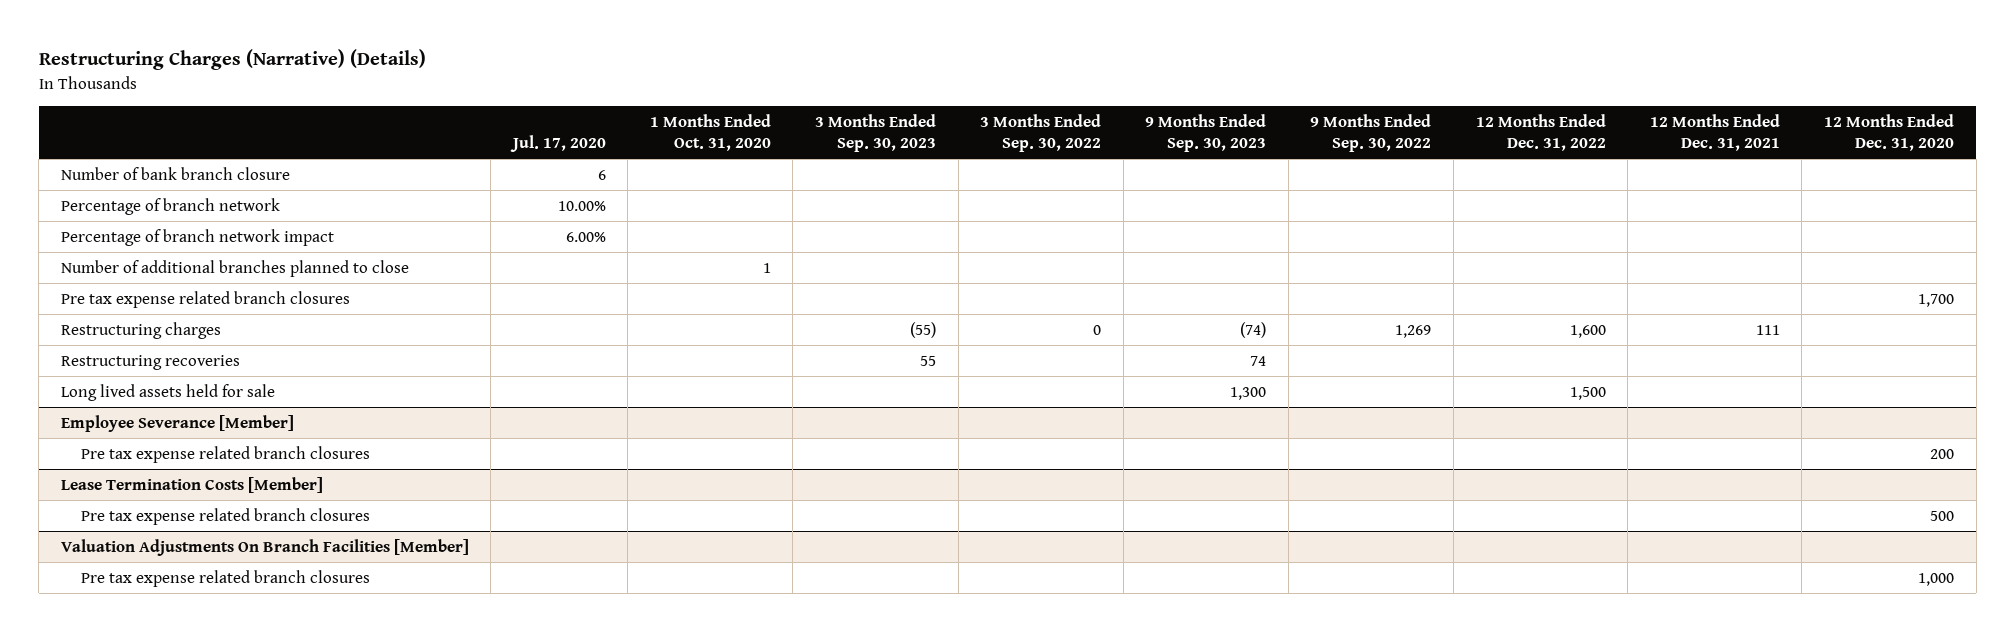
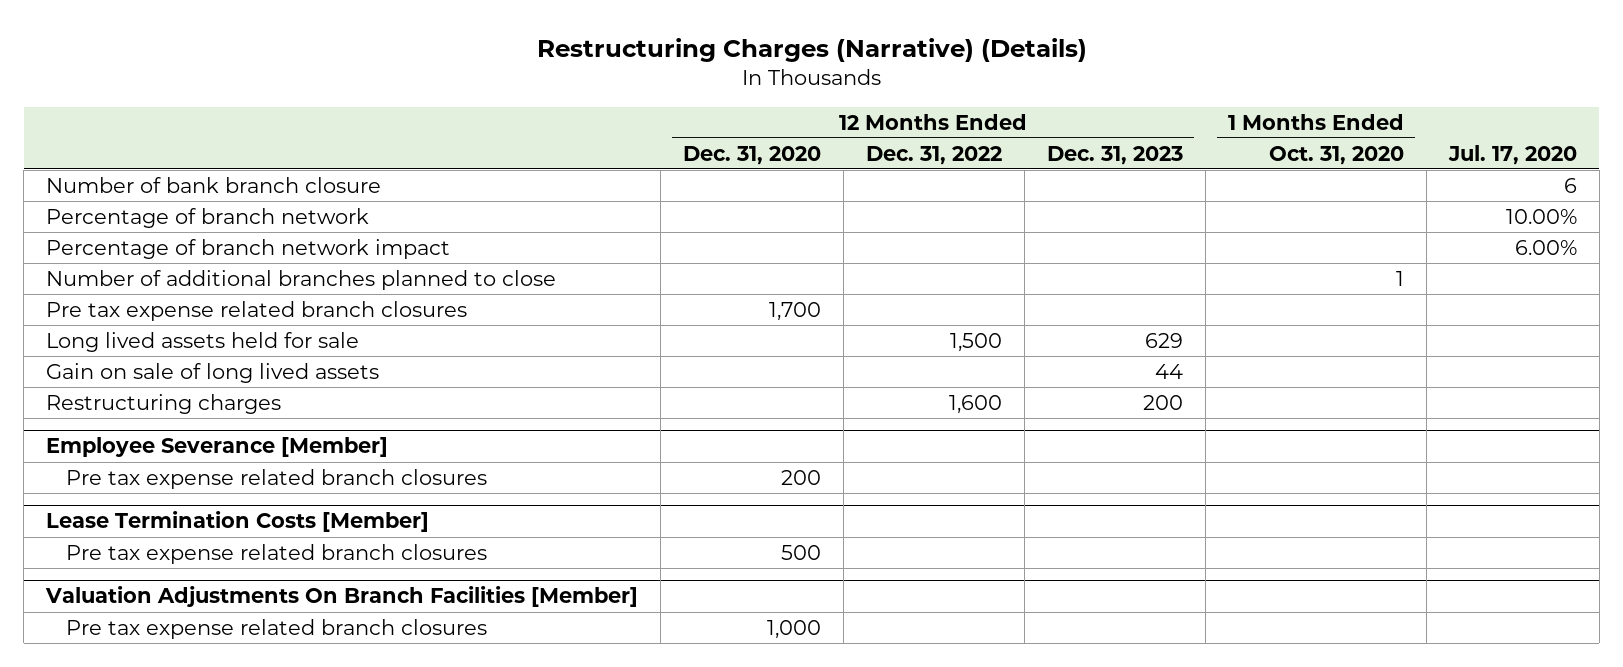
[815,113,937,153] 3 Months Ended Sep. 30, 2023 -> none
[980,113,1102,153] 3 Months Ended Sep. 30, 2022 -> none
[1145,113,1267,153] 9 Months Ended Sep. 30, 2023 -> none
[1310,113,1432,153] 9 Months Ended Sep. 30, 2022 -> none
[1649,113,1780,152] 12 Months Ended Dec. 31, 2021 -> none
none -> [1047,145,1184,165] Dec. 31, 2023
[60,354,240,370] Restructuring recoveries -> none
none -> [46,363,380,384] Gain on sale of long lived assets
[60,321,221,339] Restructuring charges -> [46,394,282,415] Restructuring charges

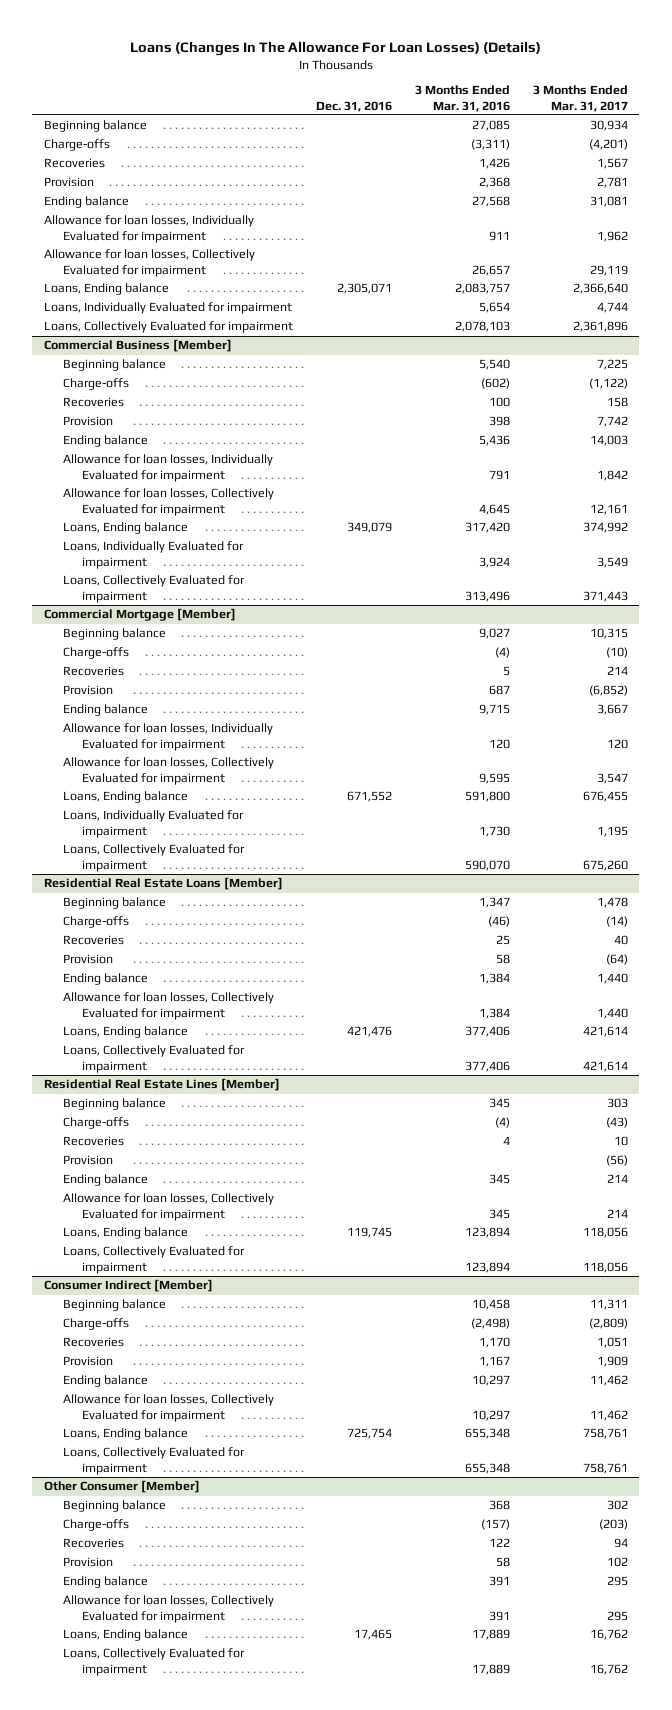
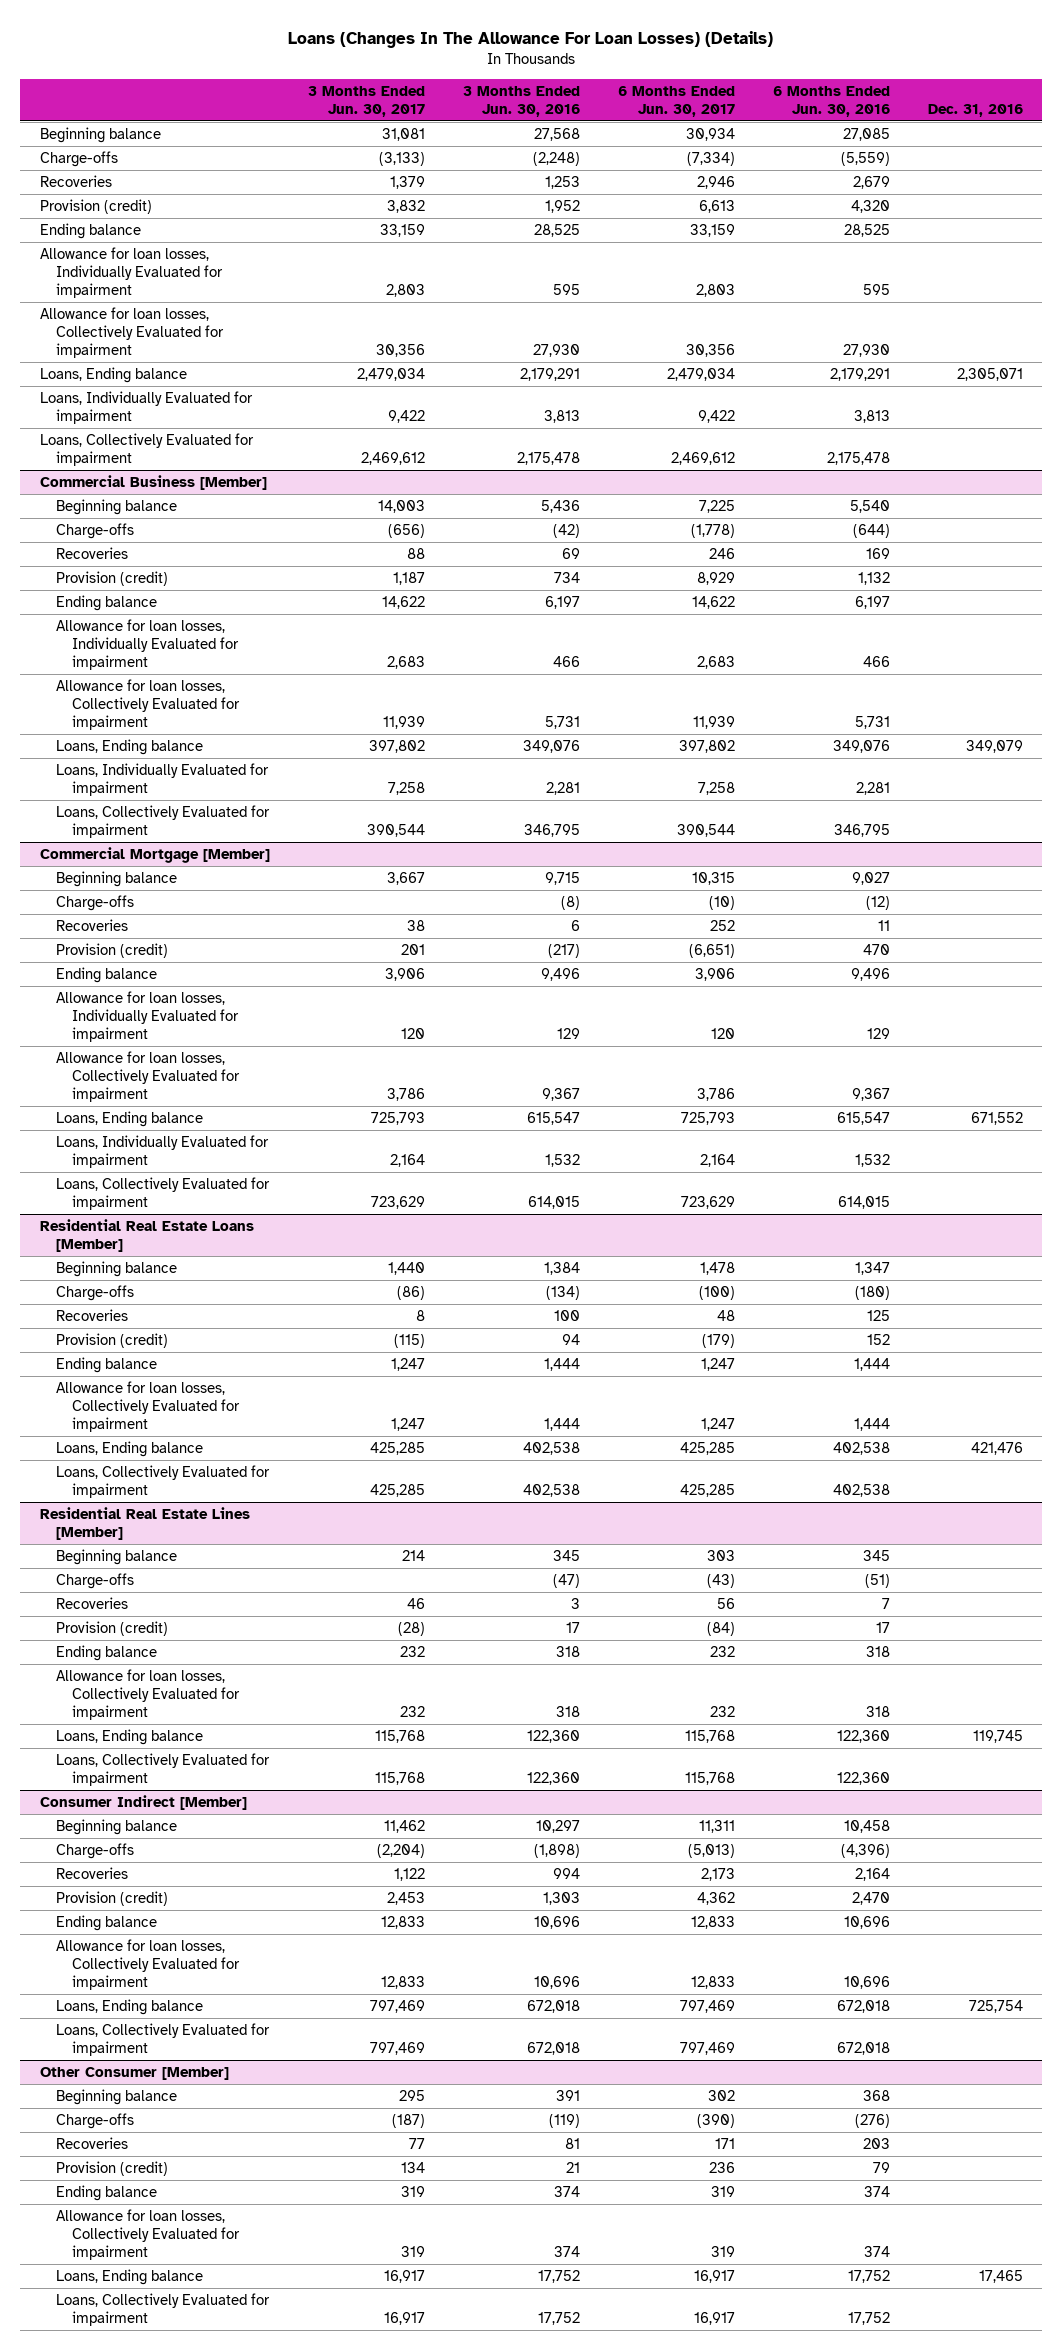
[414,85,510,112] 3 Months Ended Mar. 31, 2016 -> none
[532,85,628,112] 3 Months Ended Mar. 31, 2017 -> none
none -> [307,85,425,117] 3 Months Ended Jun. 30, 2017
none -> [462,85,580,117] 3 Months Ended Jun. 30, 2016
none -> [617,85,735,117] 6 Months Ended Jun. 30, 2017
none -> [772,85,890,117] 6 Months Ended Jun. 30, 2016
[43,177,94,188] Provision -> [39,199,152,215] Provision (credit)
[62,416,113,427] Provision -> [55,571,168,587] Provision (credit)
[62,685,113,696] Provision -> [55,943,168,959] Provision (credit)
[62,954,113,965] Provision -> [55,1333,168,1349] Provision (credit)
[62,1155,113,1166] Provision -> [55,1621,168,1637] Provision (credit)
[62,1356,113,1367] Provision -> [55,1891,168,1907] Provision (credit)
[62,1557,113,1568] Provision -> [55,2161,168,2177] Provision (credit)

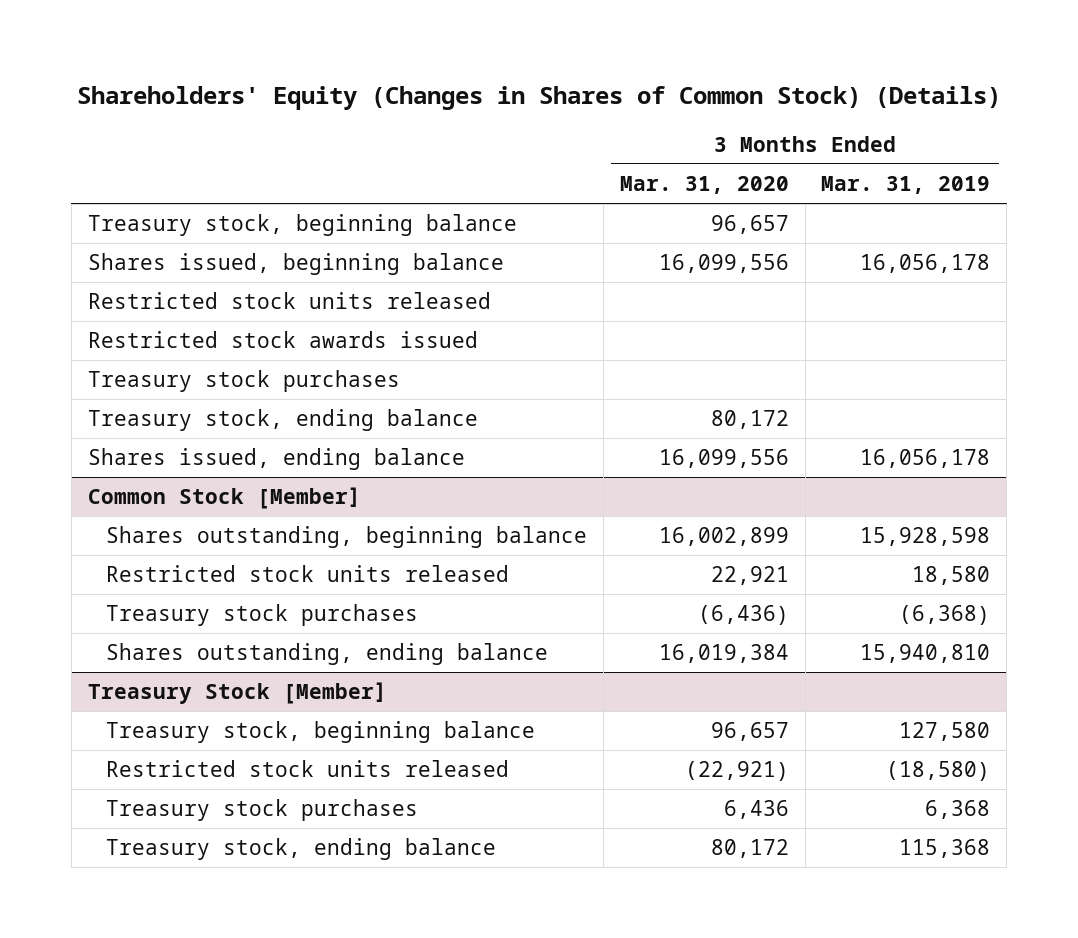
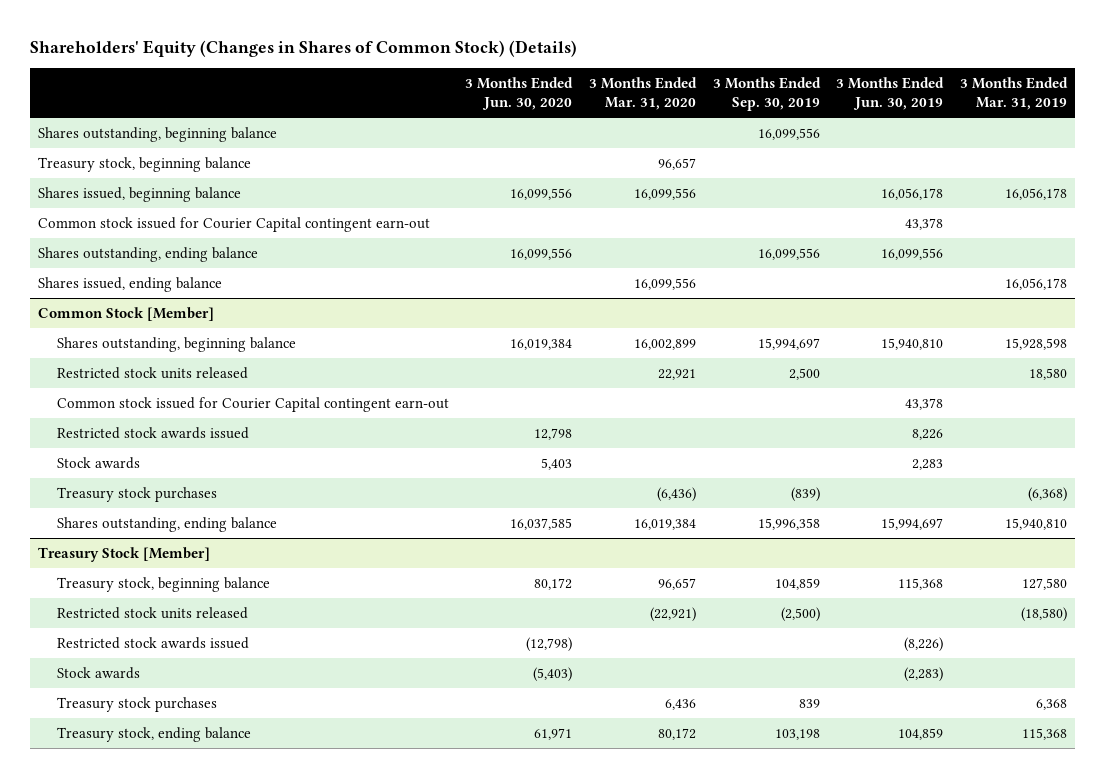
none -> [465,77,574,110] 3 Months Ended Jun. 30, 2020
none -> [712,77,821,111] 3 Months Ended Sep. 30, 2019
none -> [836,77,945,110] 3 Months Ended Jun. 30, 2019
none -> [37,127,277,143] Shares outstanding, beginning balance
[87,292,491,310] Restricted stock units released -> none
[87,331,478,349] Restricted stock awards issued -> none
[87,370,400,393] Treasury stock purchases -> none
[87,409,478,432] Treasury stock, ending balance -> none
none -> [37,217,430,233] Common stock issued for Courier Capital contingent earn-out
none -> [37,247,258,263] Shares outstanding, ending balance
none -> [56,397,449,413] Common stock issued for Courier Capital contingent earn-out
none -> [56,427,249,440] Restricted stock awards issued
none -> [56,457,140,470] Stock awards
none -> [56,637,249,650] Restricted stock awards issued
none -> [56,667,140,680] Stock awards

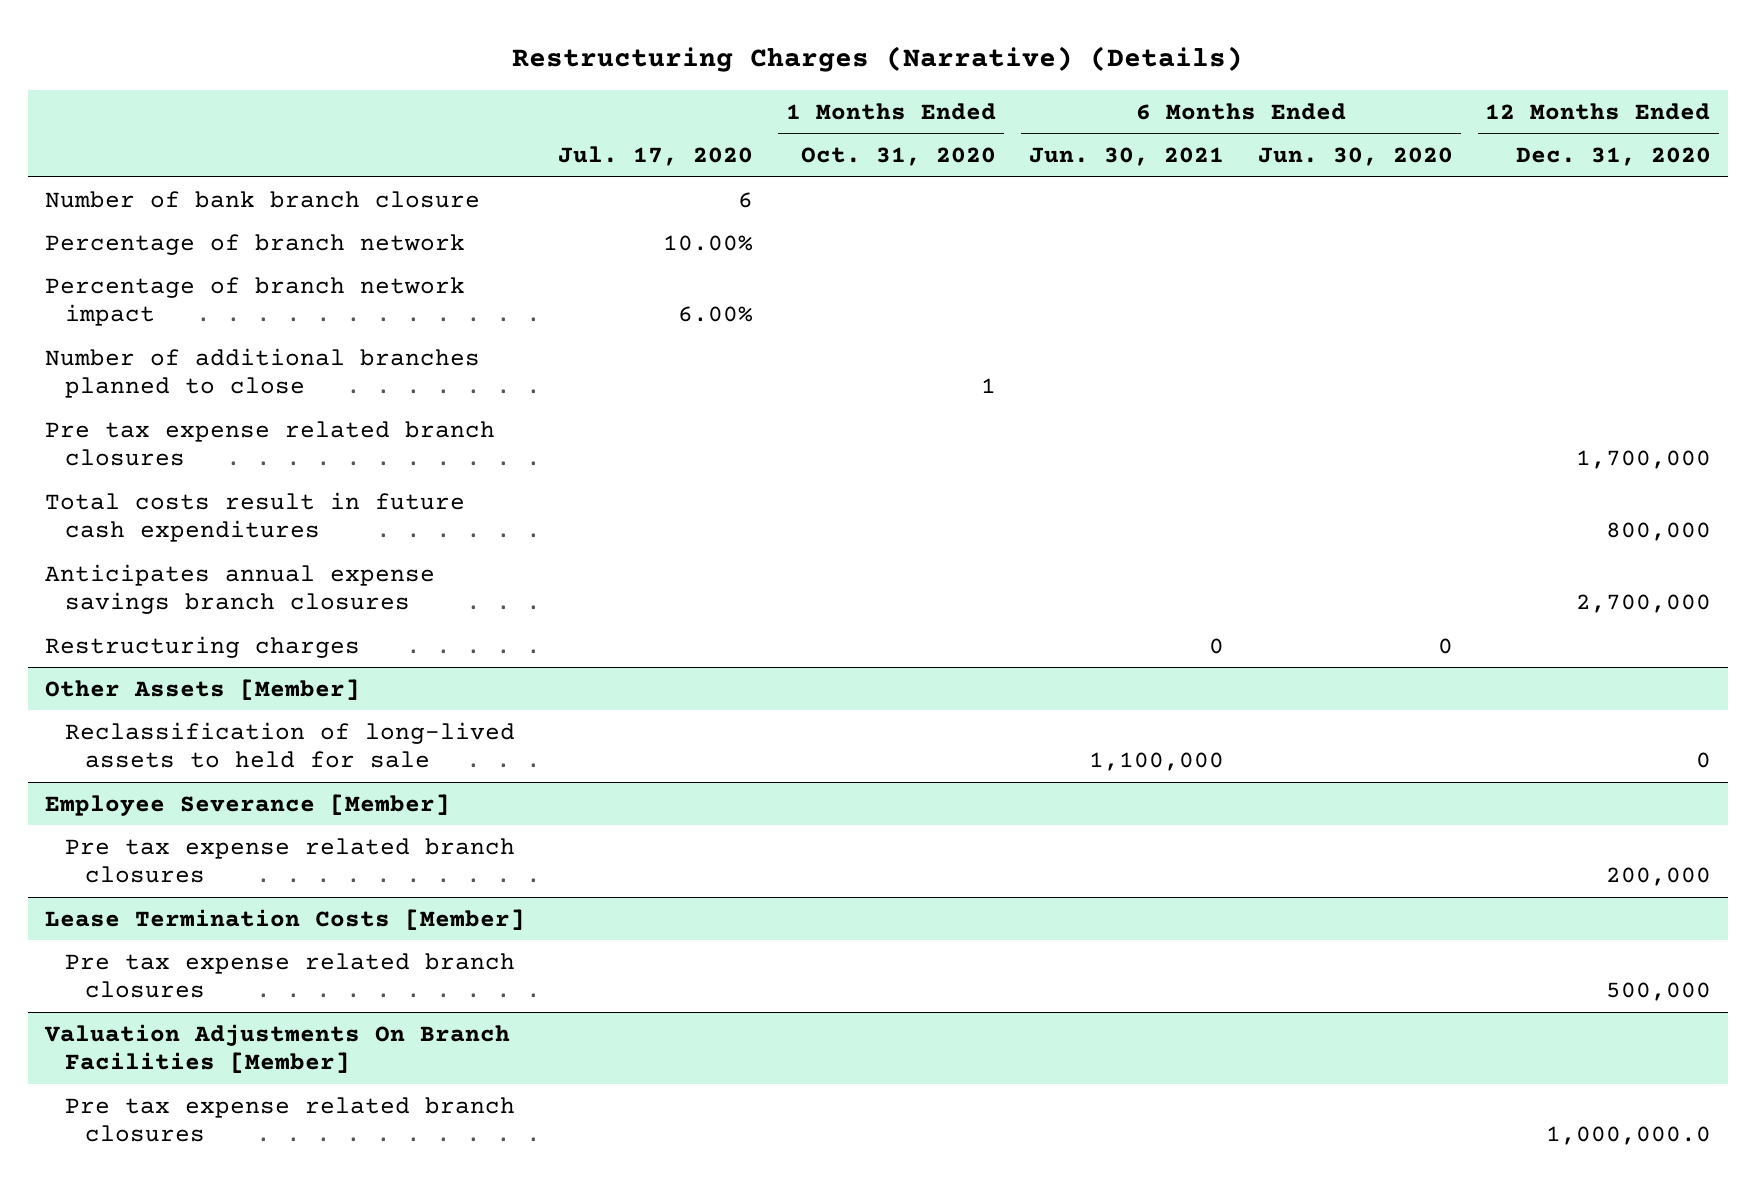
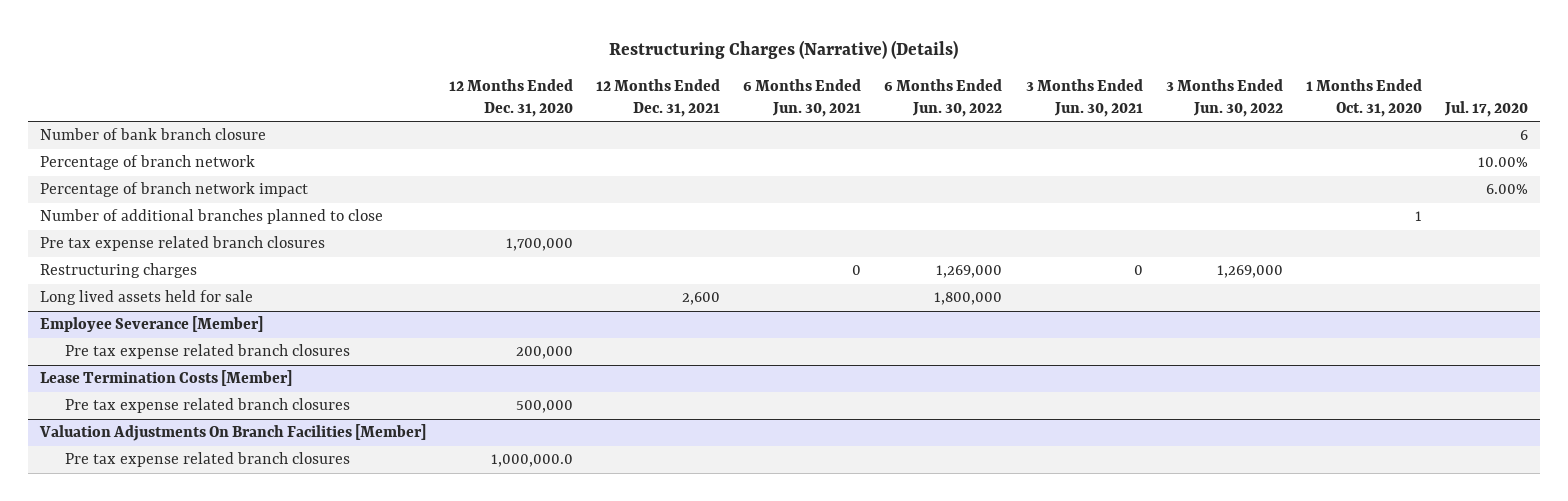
[1257,147,1453,167] Jun. 30, 2020 -> none
none -> [595,78,720,117] 12 Months Ended Dec. 31, 2021
none -> [884,78,1003,117] 6 Months Ended Jun. 30, 2022
none -> [1025,78,1143,117] 3 Months Ended Jun. 30, 2021
none -> [1165,78,1283,117] 3 Months Ended Jun. 30, 2022
[44,491,465,543] Total costs result in future cash expenditures -> none
[44,563,435,615] Anticipates annual expense savings branch closures -> none
[44,678,360,700] Other Assets [Member] -> none
[65,721,516,769] Reclassification of long-lived assets to held for sale -> none
none -> [39,290,253,306] Long lived assets held for sale

